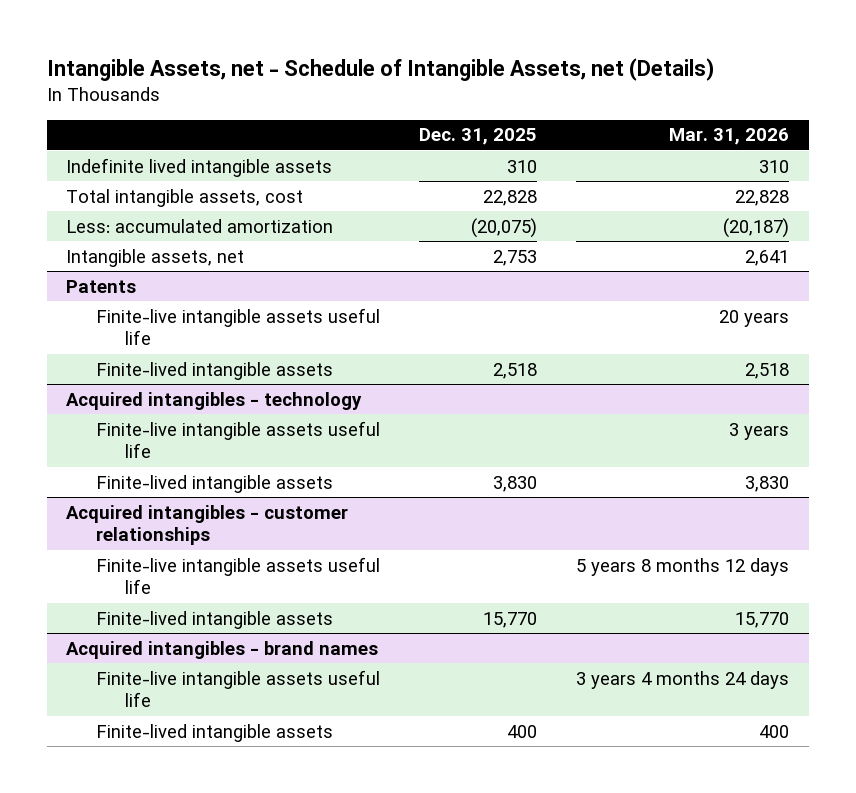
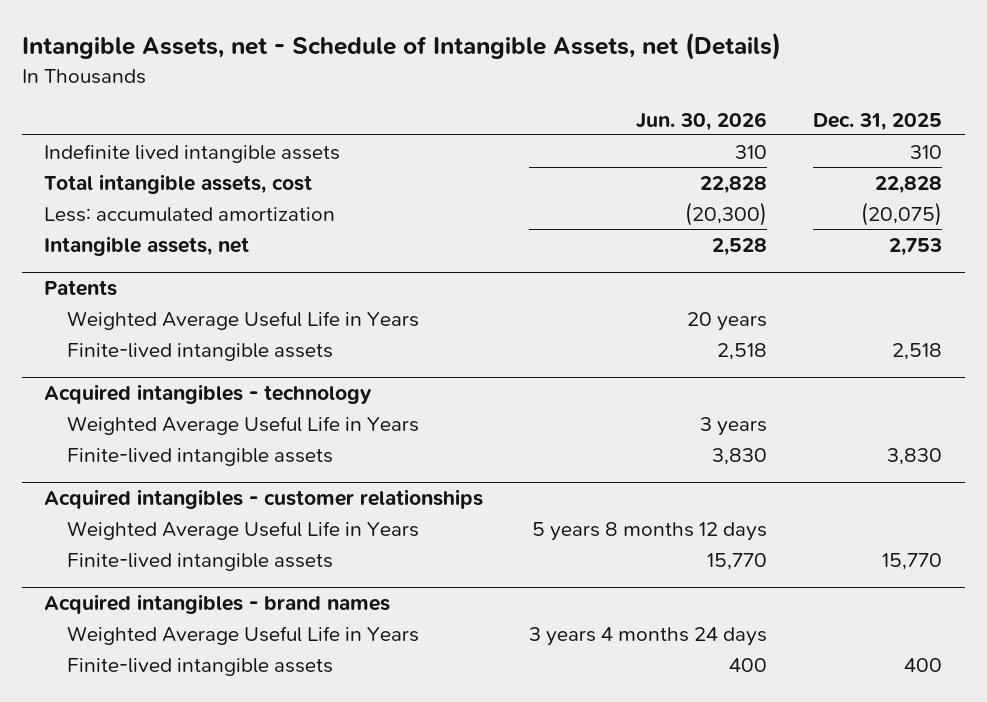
[669,128,790,146] Mar. 31, 2026 -> none
none -> [636,111,768,131] Jun. 30, 2026
[95,307,380,346] Finite-live intangible assets useful life -> [67,310,420,330] Weighted Average Useful Life in Years
[95,420,380,459] Finite-live intangible assets useful life -> [67,415,420,435] Weighted Average Useful Life in Years
[95,556,380,595] Finite-live intangible assets useful life -> [67,520,420,540] Weighted Average Useful Life in Years
[95,669,380,708] Finite-live intangible assets useful life -> [67,625,420,645] Weighted Average Useful Life in Years

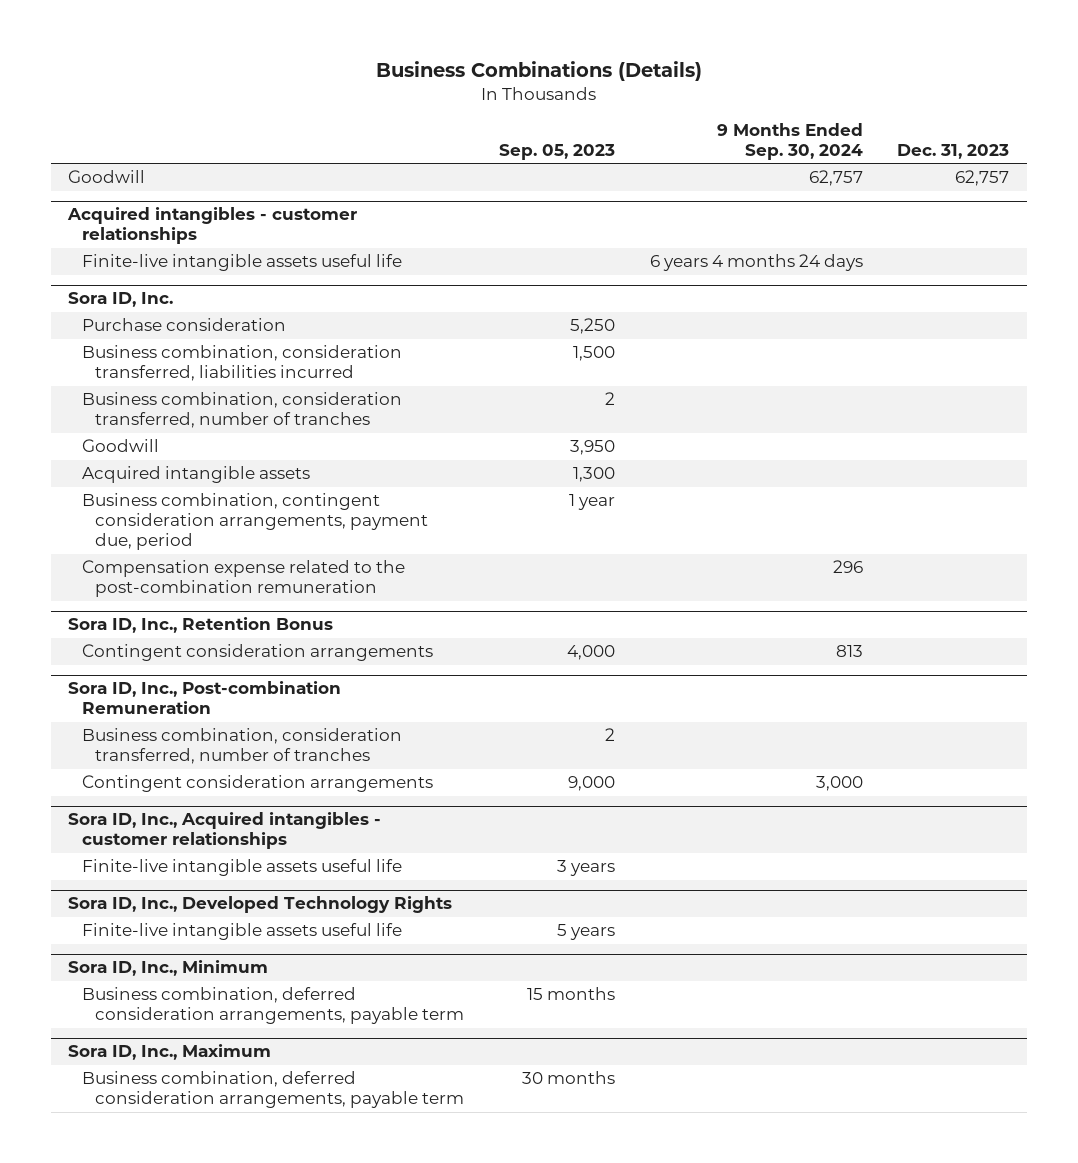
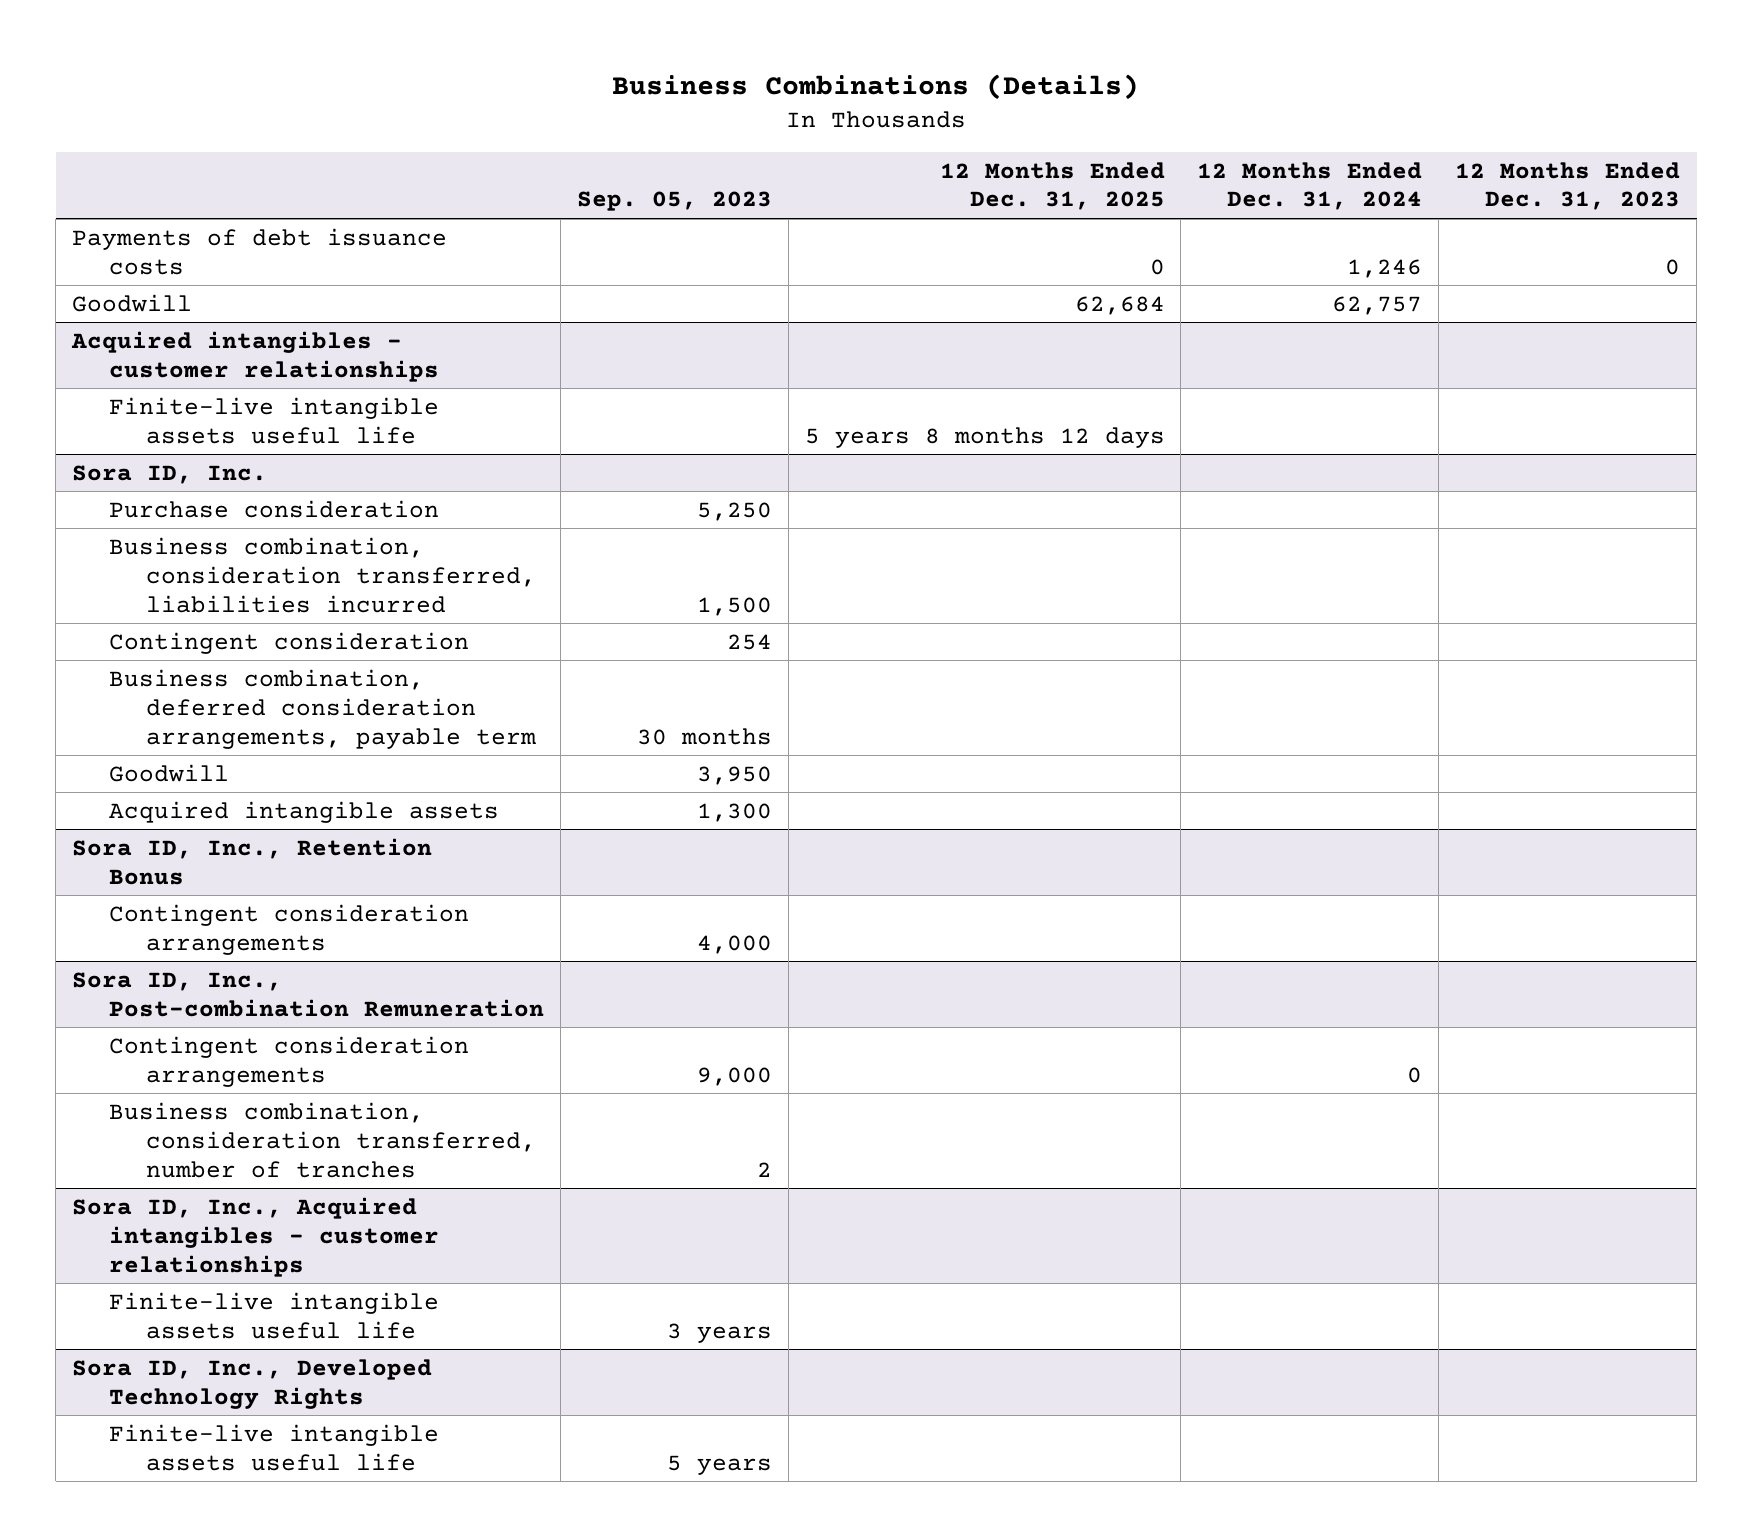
[716,122,863,161] 9 Months Ended Sep. 30, 2024 -> none
[897,144,1010,160] Dec. 31, 2023 -> none
none -> [939,161,1165,211] 12 Months Ended Dec. 31, 2025
none -> [1197,161,1423,211] 12 Months Ended Dec. 31, 2024
none -> [1455,161,1681,211] 12 Months Ended Dec. 31, 2023
none -> [71,227,447,275] Payments of debt issuance costs
[81,392,402,429] Business combination, consideration transferred, number of tranches -> none
none -> [108,631,469,654] Contingent consideration
none -> [108,668,536,749] Business combination, deferred consideration arrangements, payable term
[81,493,428,551] Business combination, contingent consideration arrangements, payment due, period -> none
[81,560,405,598] Compensation expense related to the post-combination remuneration -> none
[81,728,402,765] Business combination, consideration transferred, number of tranches -> [108,1101,536,1178] Business combination, consideration transferred, number of tranches
[68,960,269,977] Sora ID, Inc., Minimum -> none
[81,987,464,1025] Business combination, deferred consideration arrangements, payable term -> none
[68,1044,272,1061] Sora ID, Inc., Maximum -> none
[81,1071,464,1109] Business combination, deferred consideration arrangements, payable term -> none

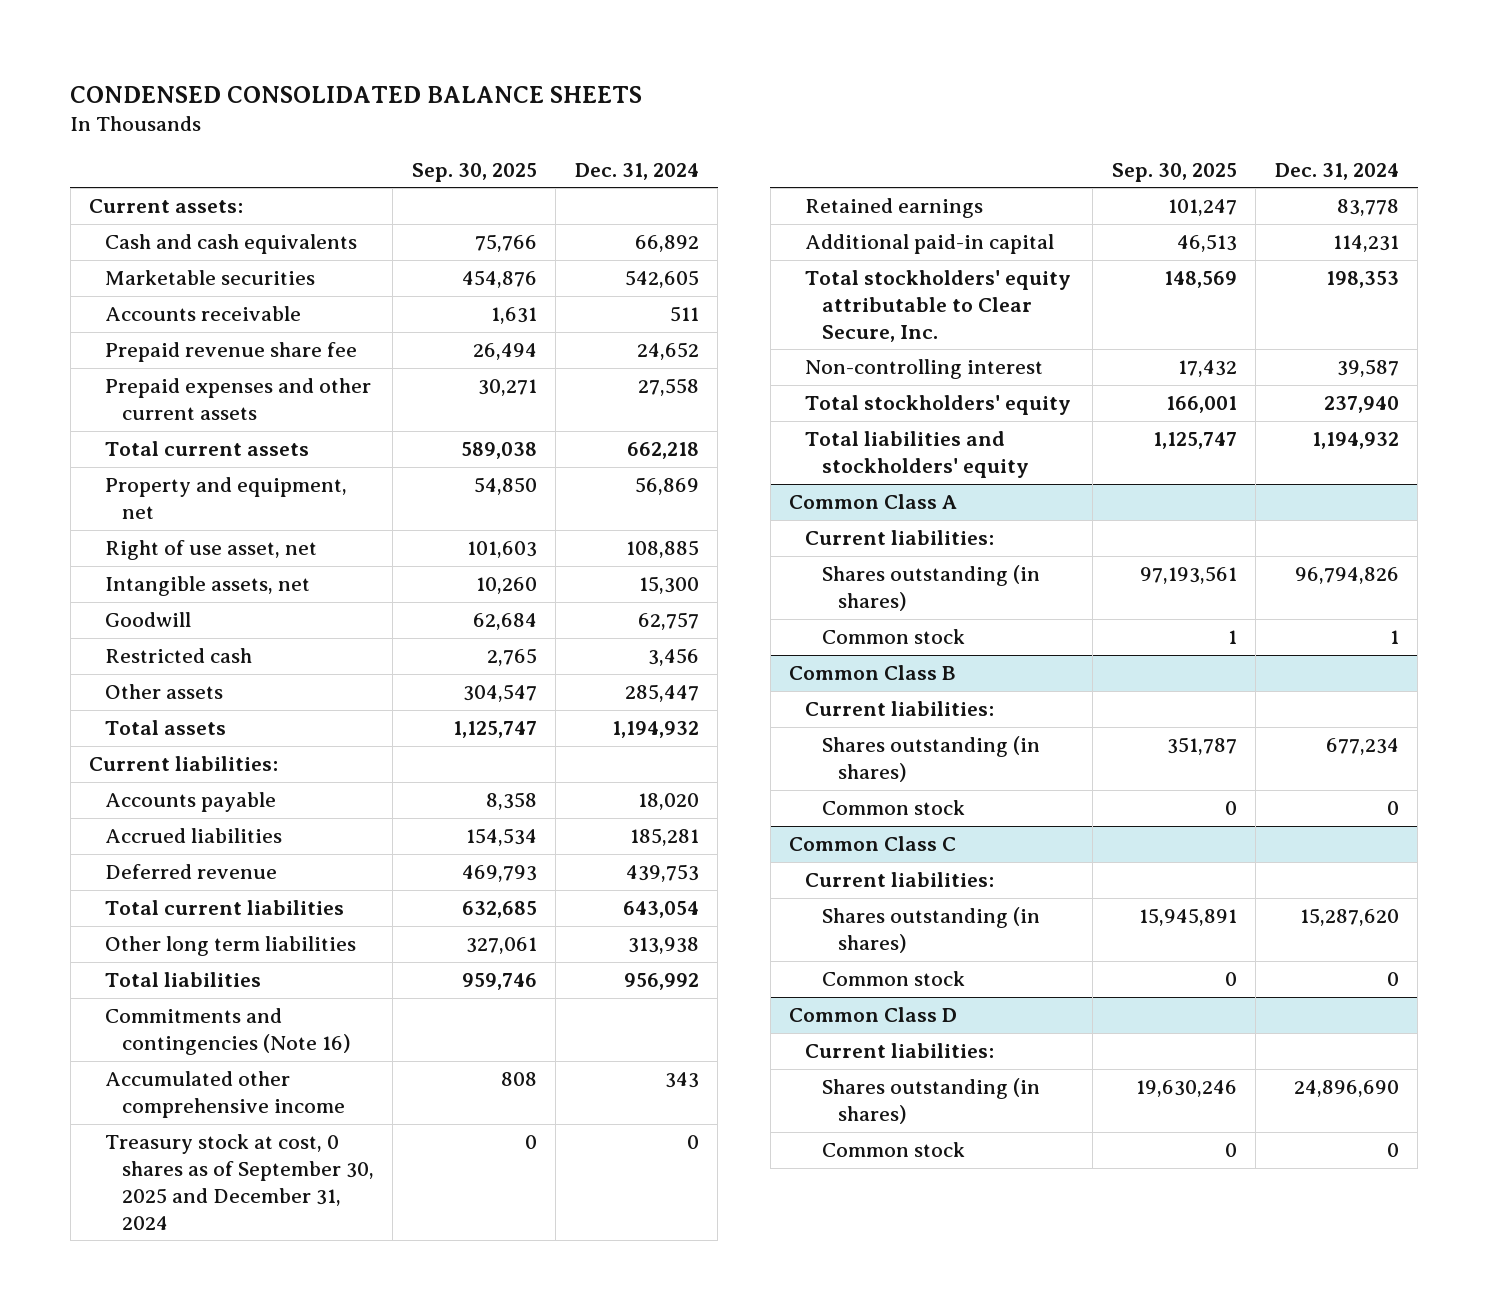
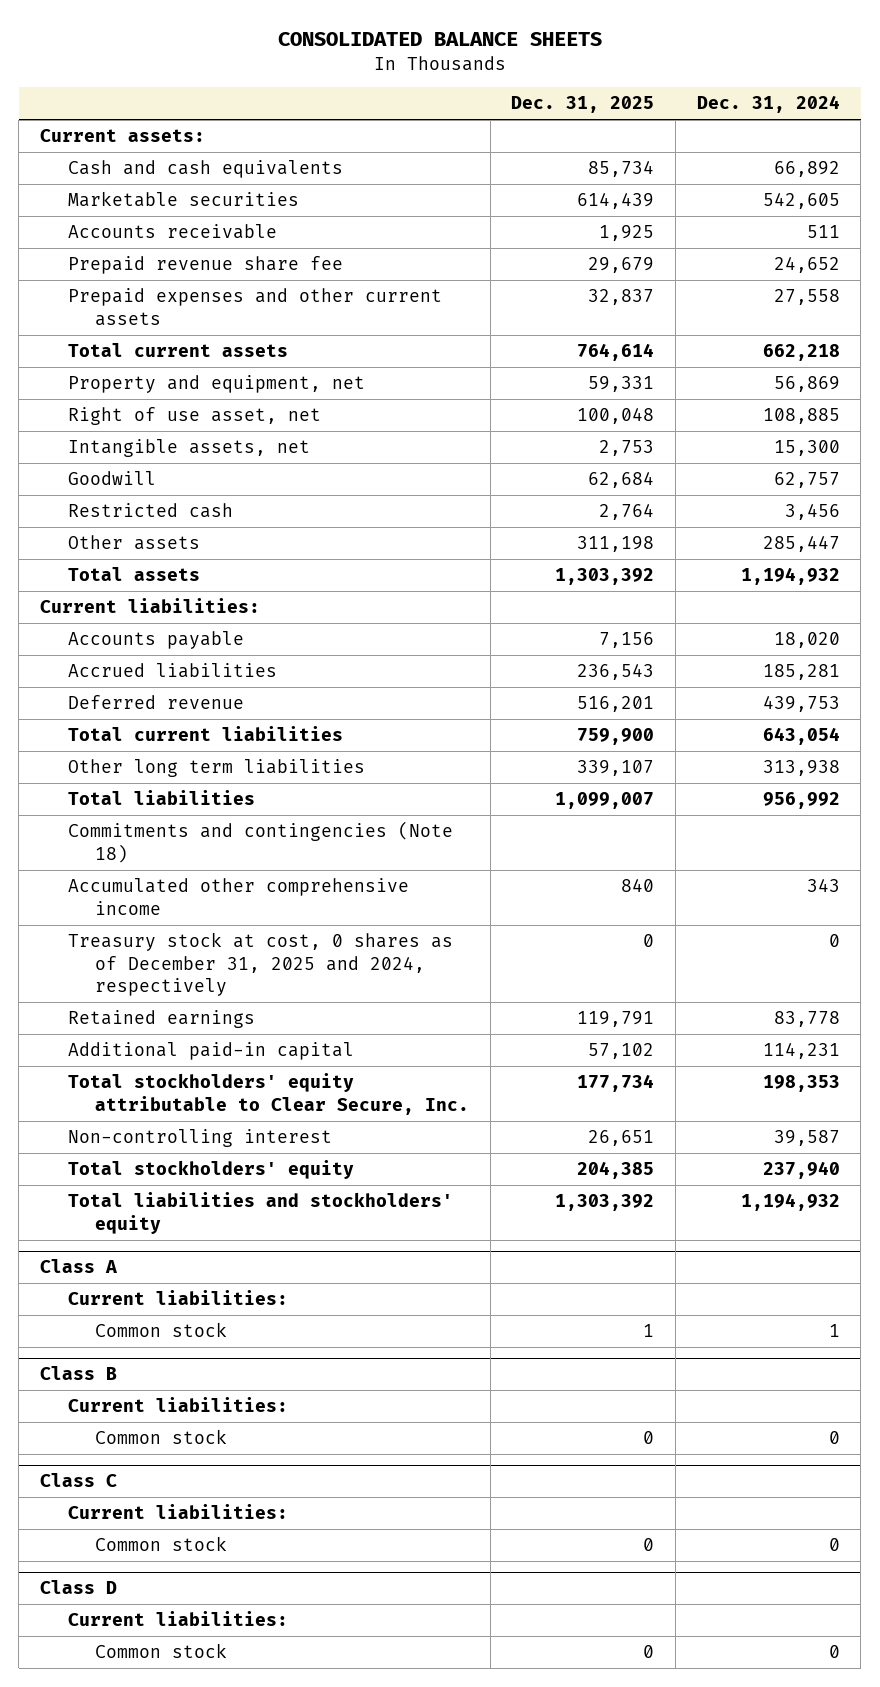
[70,85,643,103] CONDENSED CONSOLIDATED BALANCE SHEETS -> [277,32,602,47] CONSOLIDATED BALANCE SHEETS
[411,162,537,182] Sep. 30, 2025 -> none
none -> [511,96,655,114] Dec. 31, 2025
[105,1008,351,1055] Commitments and contingencies (Note 16) -> [67,821,453,863] Commitments and contingencies (Note 18)
[105,1134,374,1230] Treasury stock at cost, 0 shares as of September 30, 2025 and December 31, 2024 -> [67,932,453,997] Treasury stock at cost, 0 shares as of December 31, 2025 and 2024, respectively
[789,494,958,510] Common Class A -> [40,1259,118,1274] Class A
[821,565,1040,611] Shares outstanding (in shares) -> none
[789,665,956,681] Common Class B -> [40,1366,118,1381] Class B
[821,736,1040,782] Shares outstanding (in shares) -> none
[789,836,957,852] Common Class C -> [40,1473,118,1488] Class C
[821,907,1040,953] Shares outstanding (in shares) -> none
[789,1007,958,1023] Common Class D -> [40,1580,118,1595] Class D
[821,1078,1040,1124] Shares outstanding (in shares) -> none

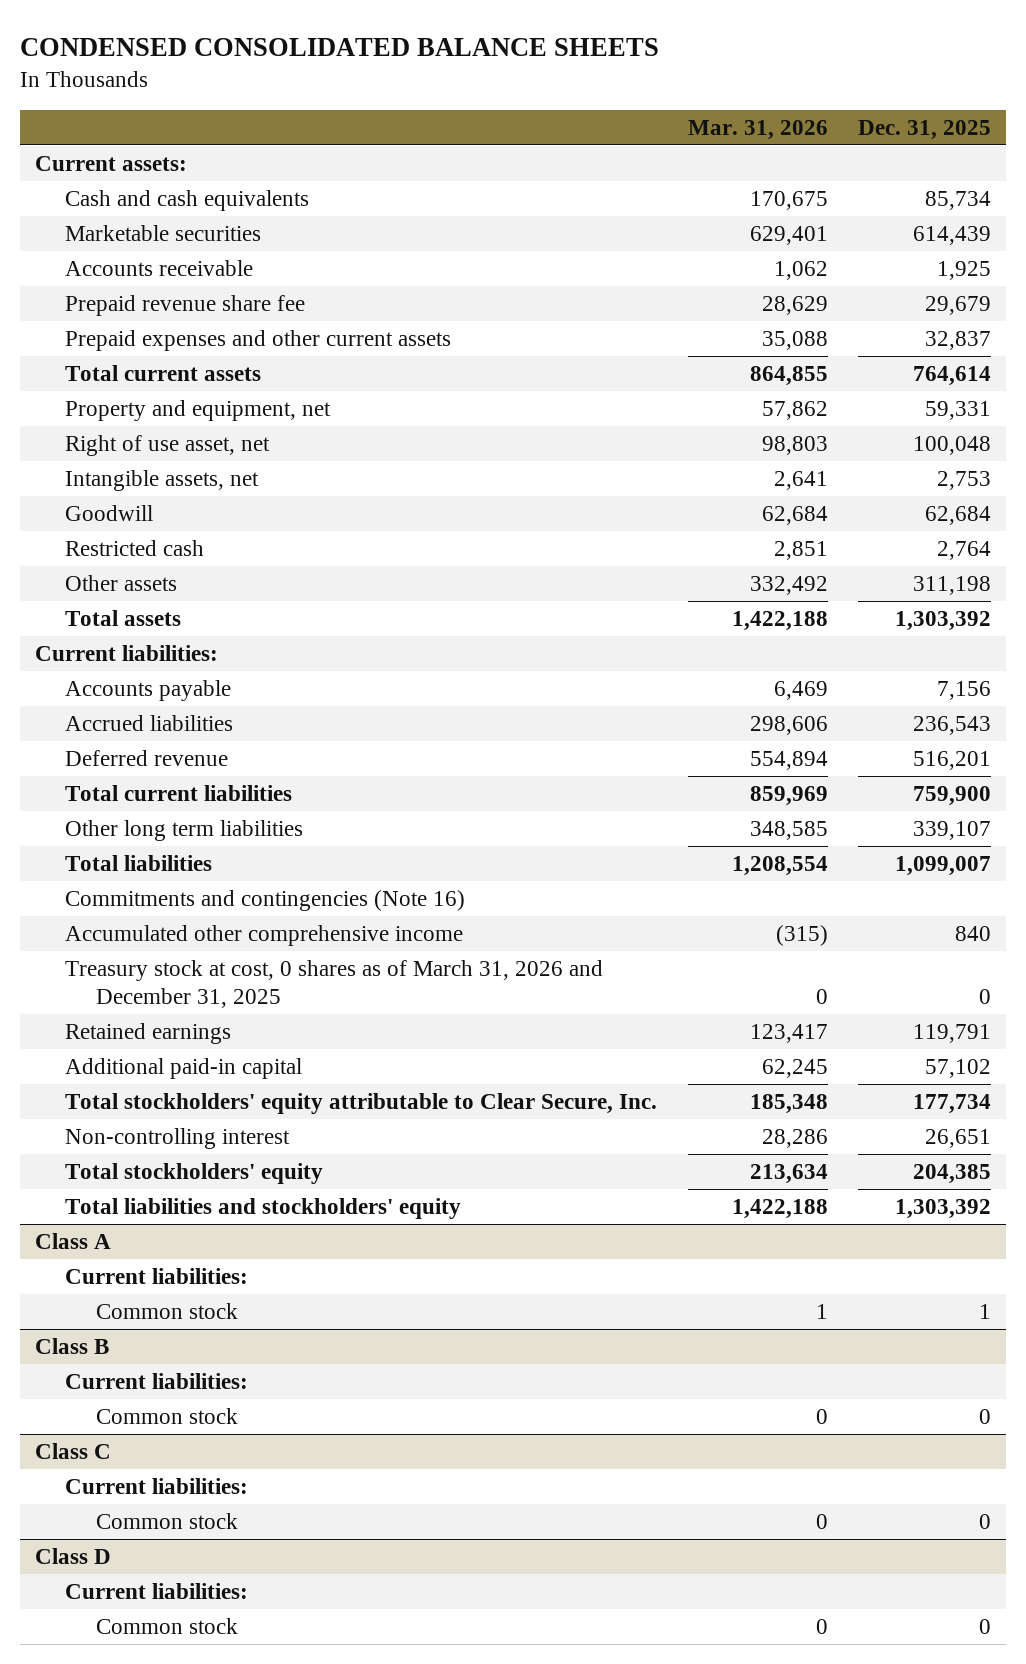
[277,32,602,47] CONSOLIDATED BALANCE SHEETS -> [19,37,659,56] CONDENSED CONSOLIDATED BALANCE SHEETS
[696,95,840,114] Dec. 31, 2024 -> none
none -> [687,119,828,140] Mar. 31, 2026
[67,821,453,863] Commitments and contingencies (Note 18) -> [65,890,466,912] Commitments and contingencies (Note 16)
[67,932,453,997] Treasury stock at cost, 0 shares as of December 31, 2025 and 2024, respectively -> [65,960,604,1009] Treasury stock at cost, 0 shares as of March 31, 2026 and December 31, 2025

